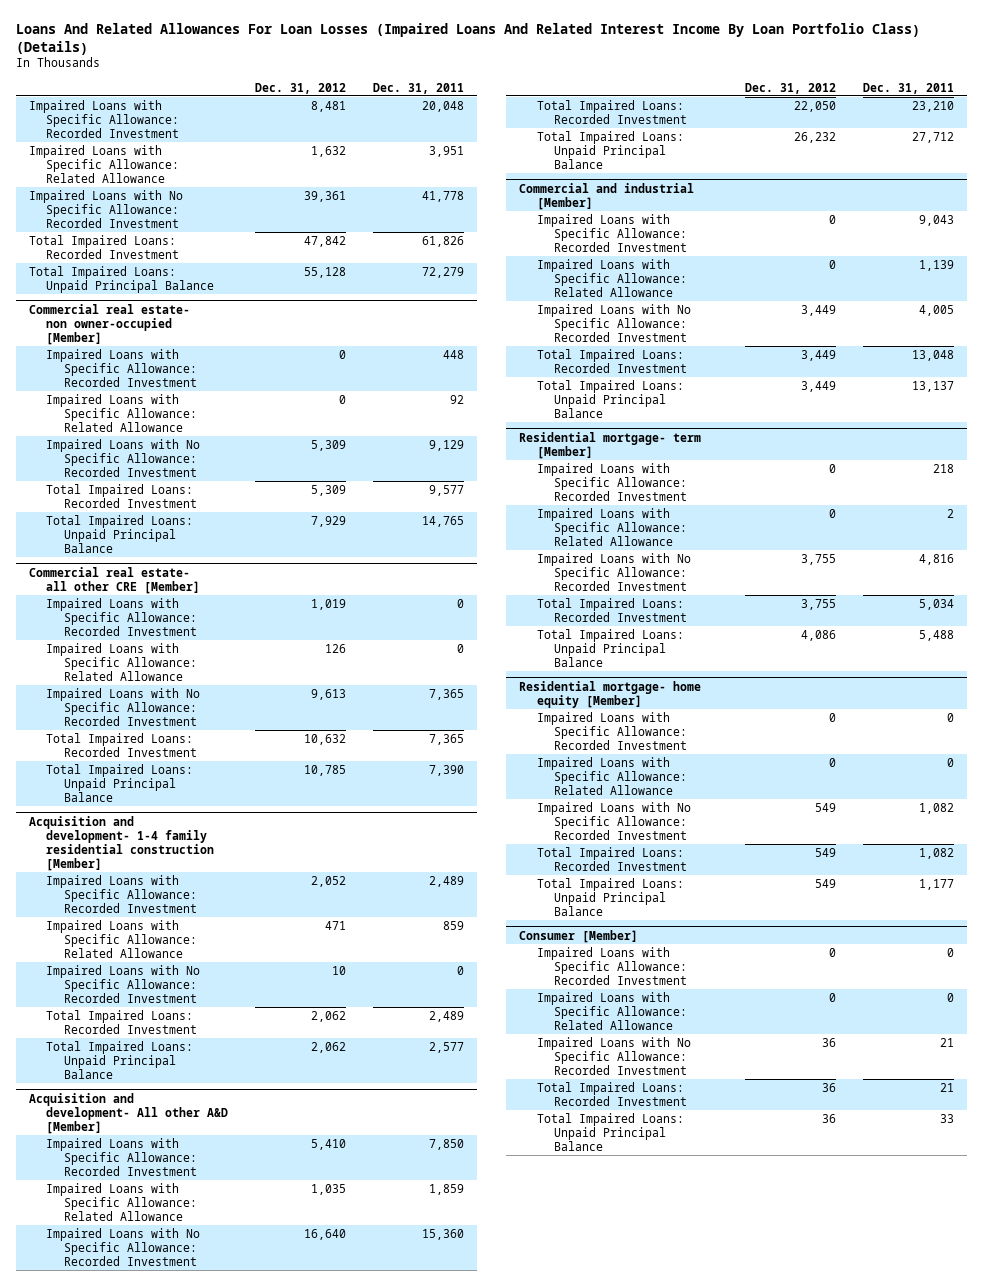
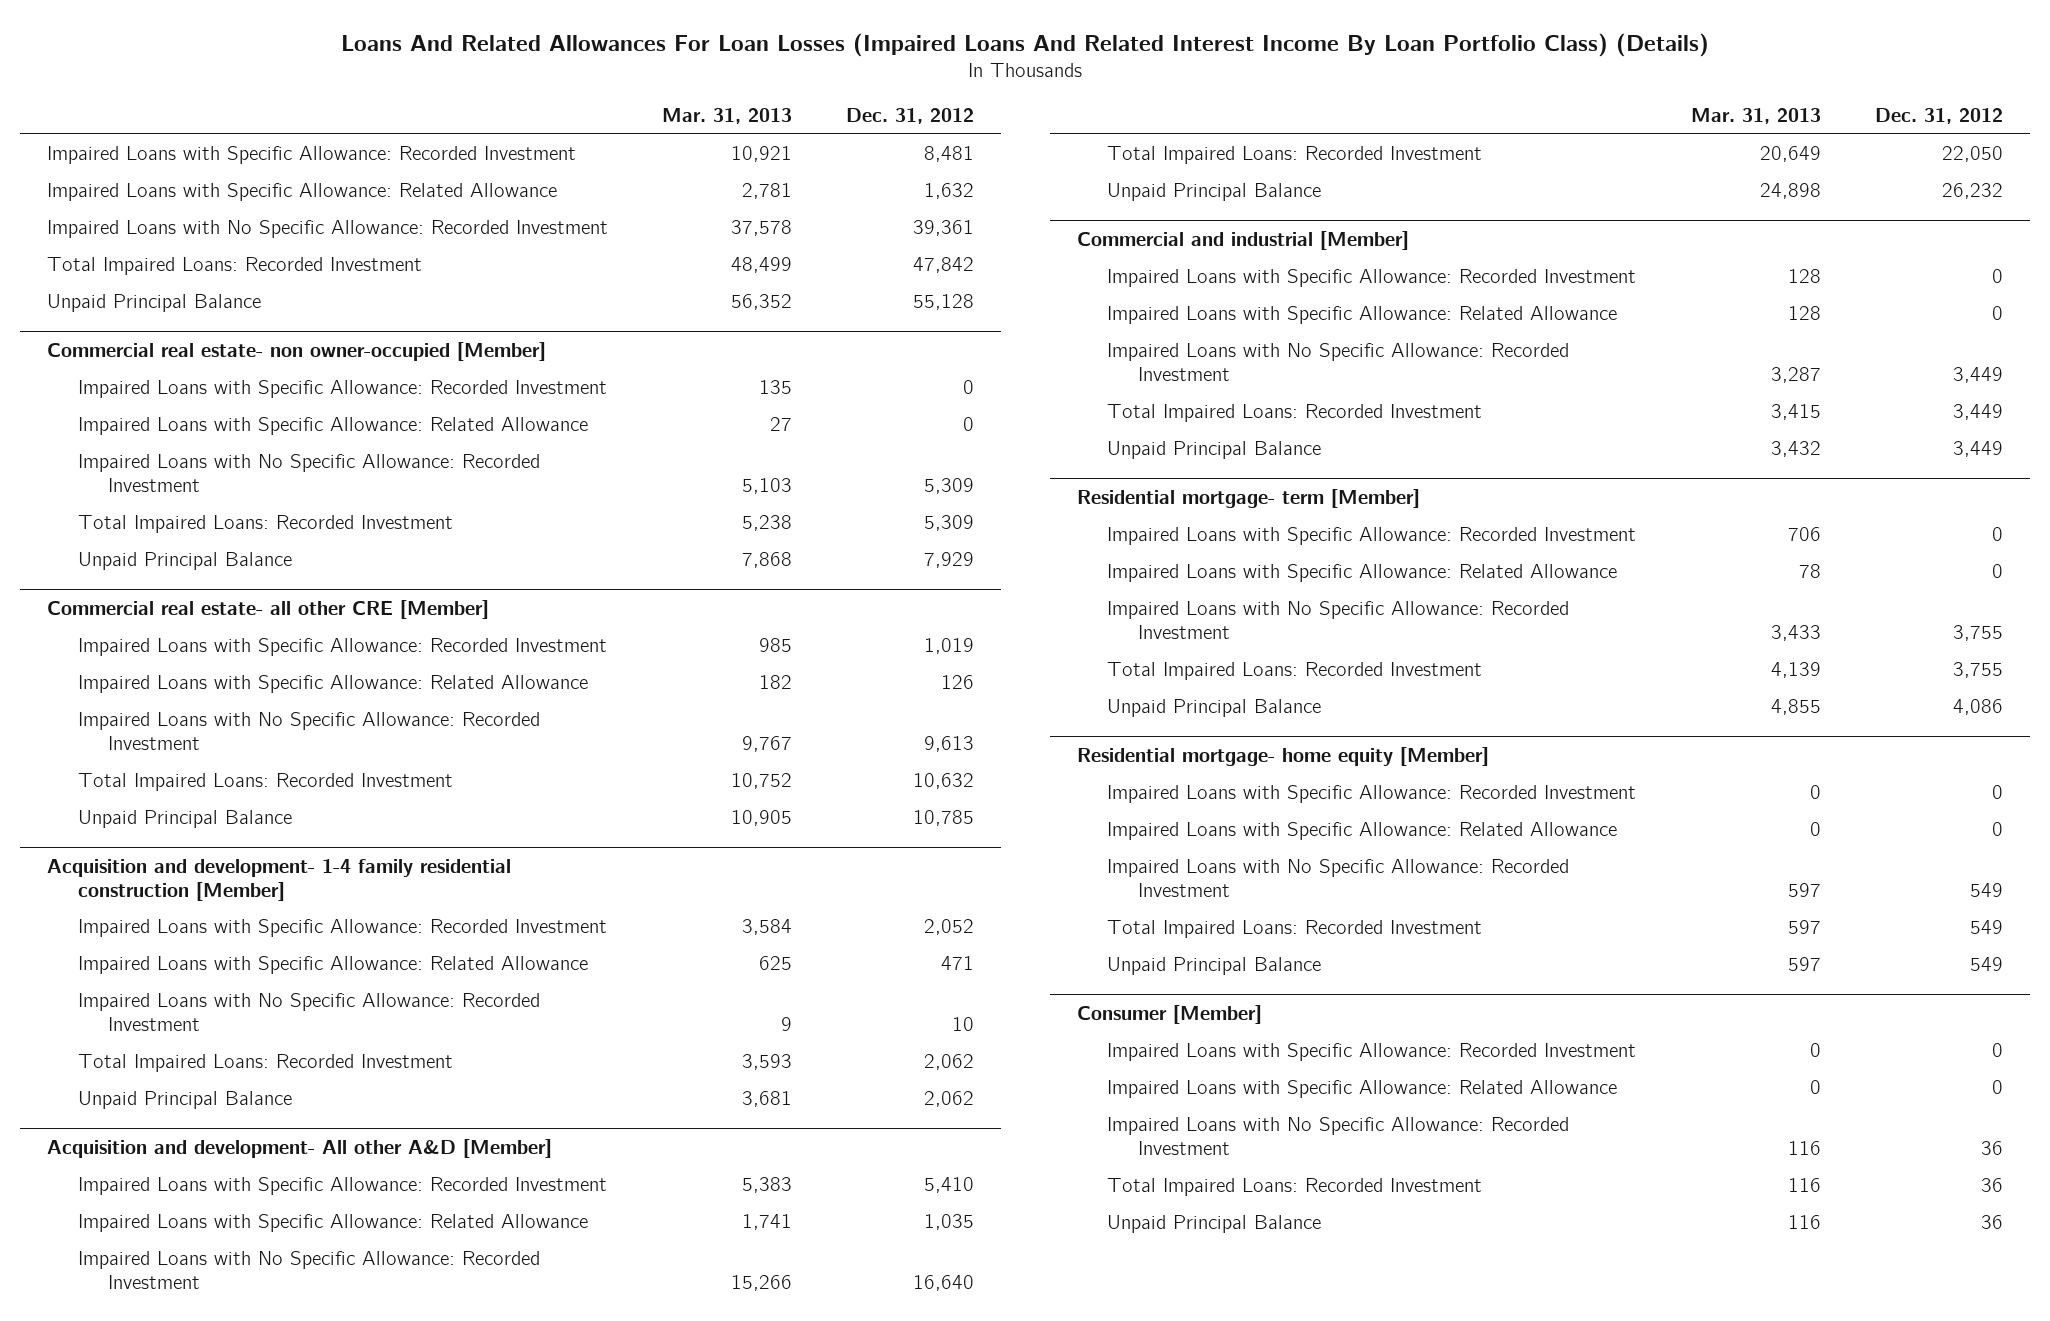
[372,82,464,94] Dec. 31, 2011 -> none
none -> [662,108,793,125] Mar. 31, 2013
[28,265,215,293] Total Impaired Loans: Unpaid Principal Balance -> [47,294,262,313] Unpaid Principal Balance
[46,514,194,553] Total Impaired Loans: Unpaid Principal Balance -> [77,552,292,571] Unpaid Principal Balance
[46,763,194,802] Total Impaired Loans: Unpaid Principal Balance -> [77,810,292,829] Unpaid Principal Balance
[46,1040,194,1079] Total Impaired Loans: Unpaid Principal Balance -> [77,1091,292,1110] Unpaid Principal Balance
[536,130,684,169] Total Impaired Loans: Unpaid Principal Balance -> [1107,183,1322,202] Unpaid Principal Balance
[536,379,684,418] Total Impaired Loans: Unpaid Principal Balance -> [1107,441,1322,460] Unpaid Principal Balance
[536,628,684,667] Total Impaired Loans: Unpaid Principal Balance -> [1107,699,1322,718] Unpaid Principal Balance
[536,877,684,916] Total Impaired Loans: Unpaid Principal Balance -> [1107,957,1322,976] Unpaid Principal Balance
[536,1112,684,1151] Total Impaired Loans: Unpaid Principal Balance -> [1107,1215,1322,1234] Unpaid Principal Balance

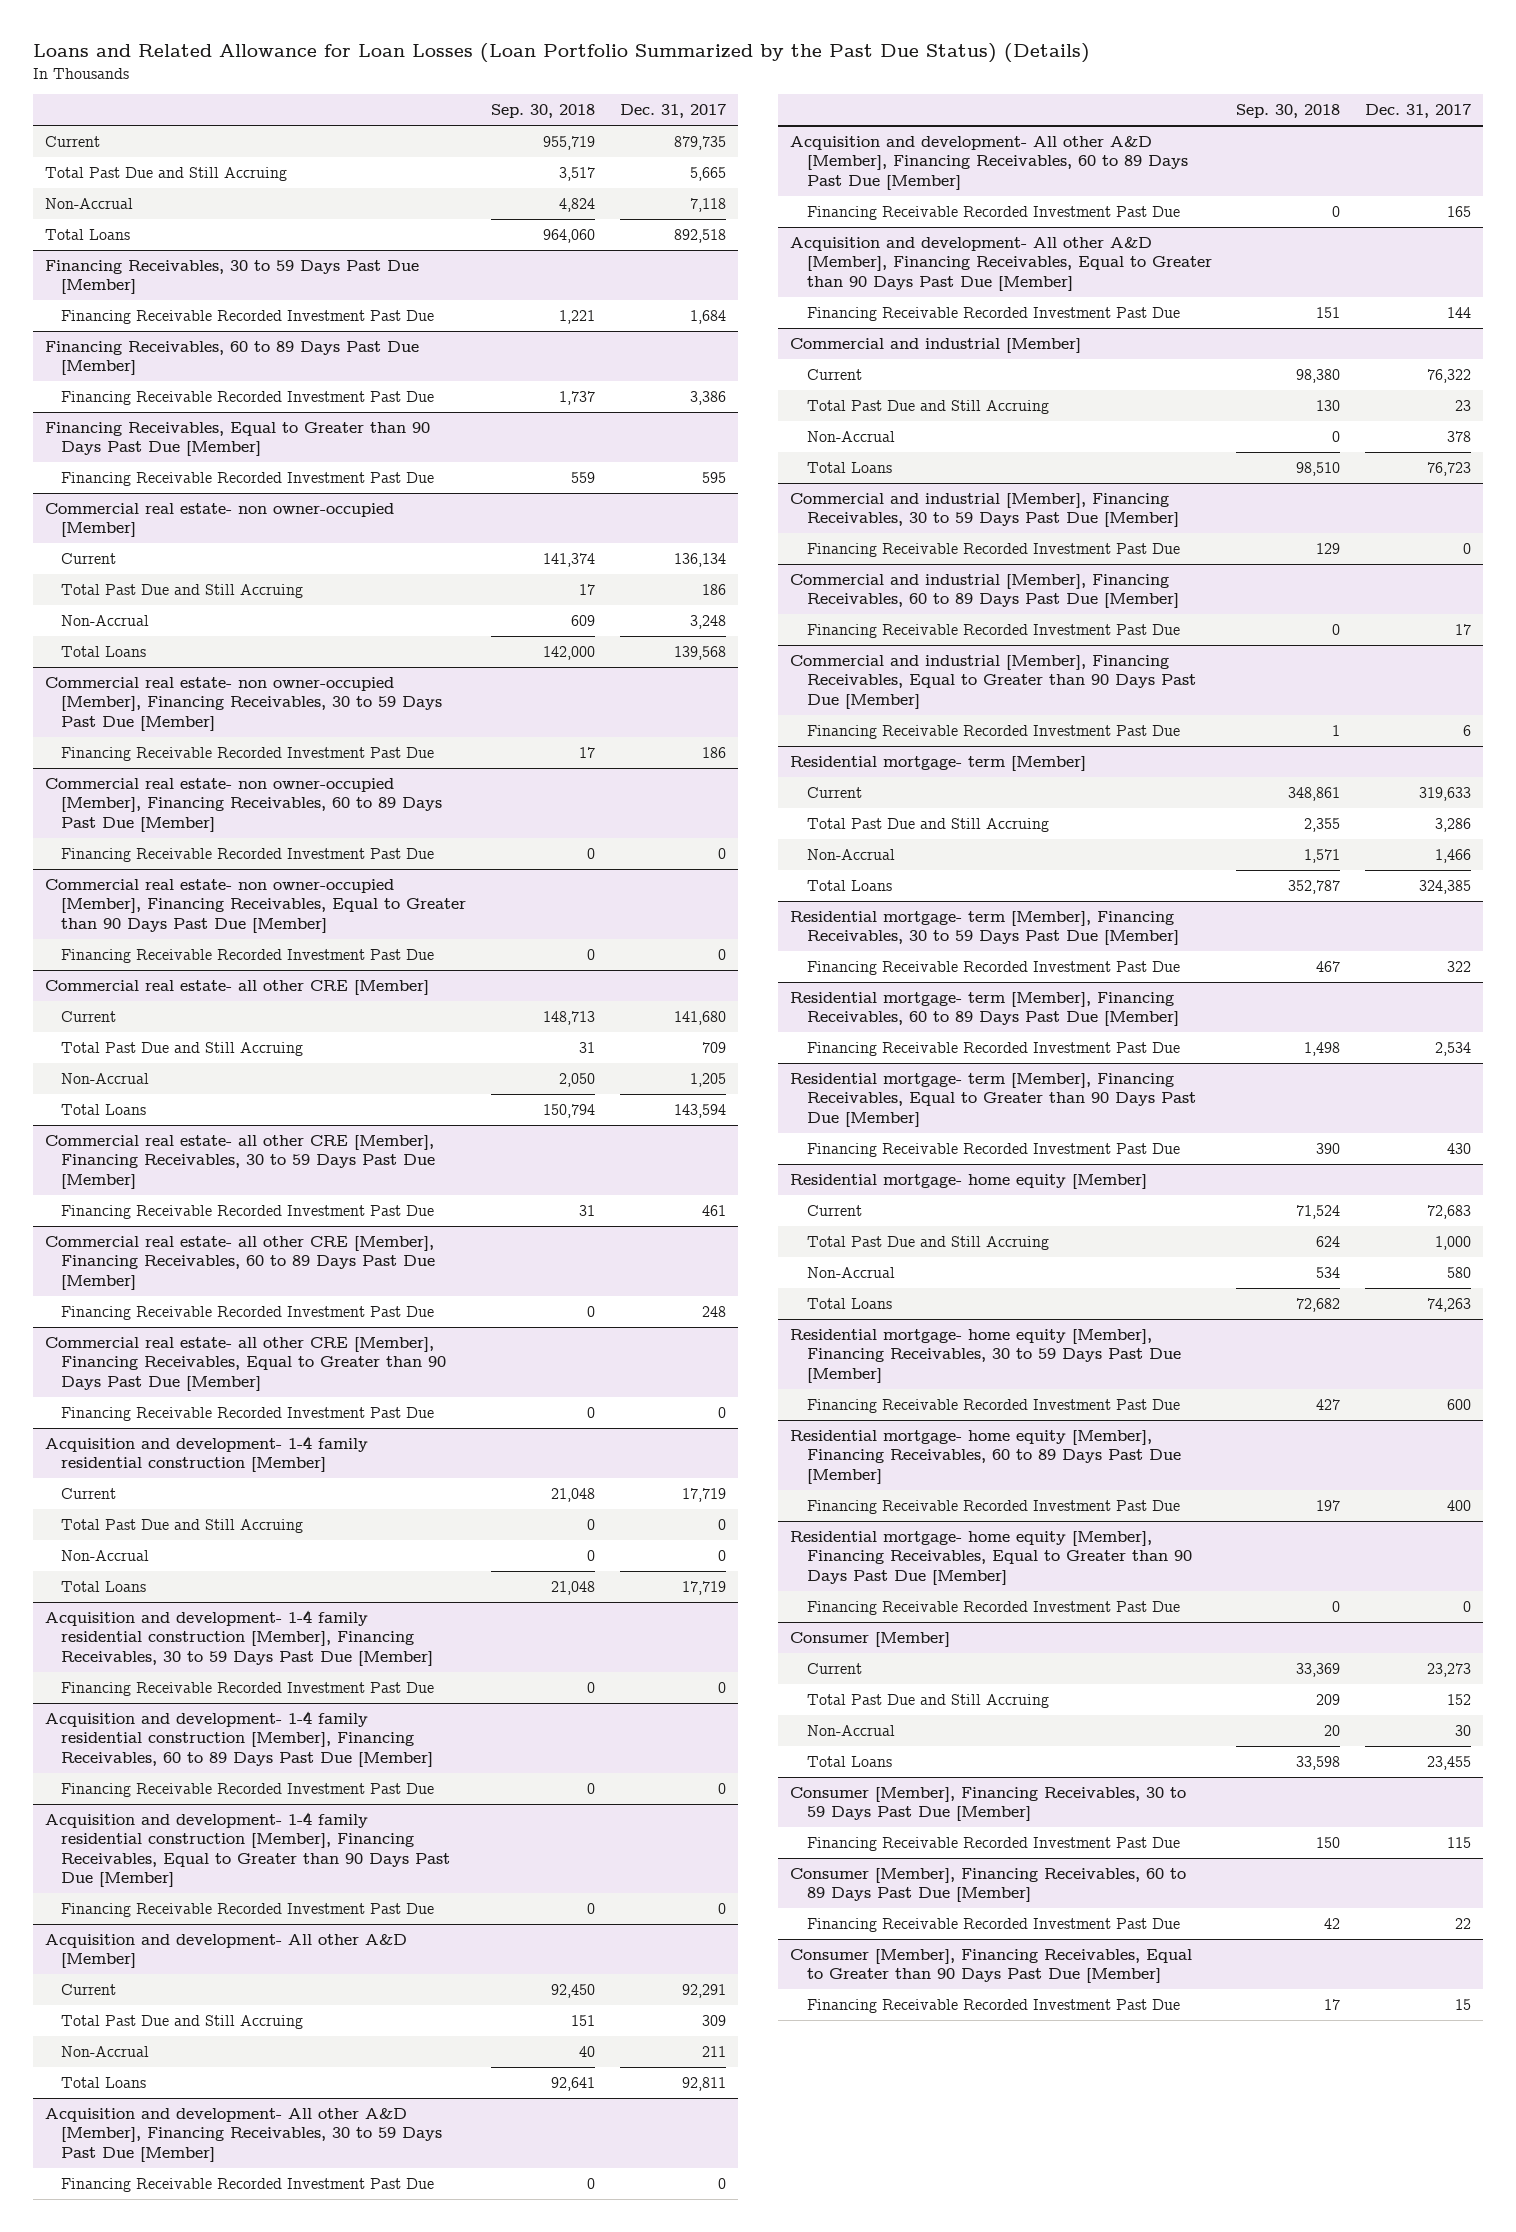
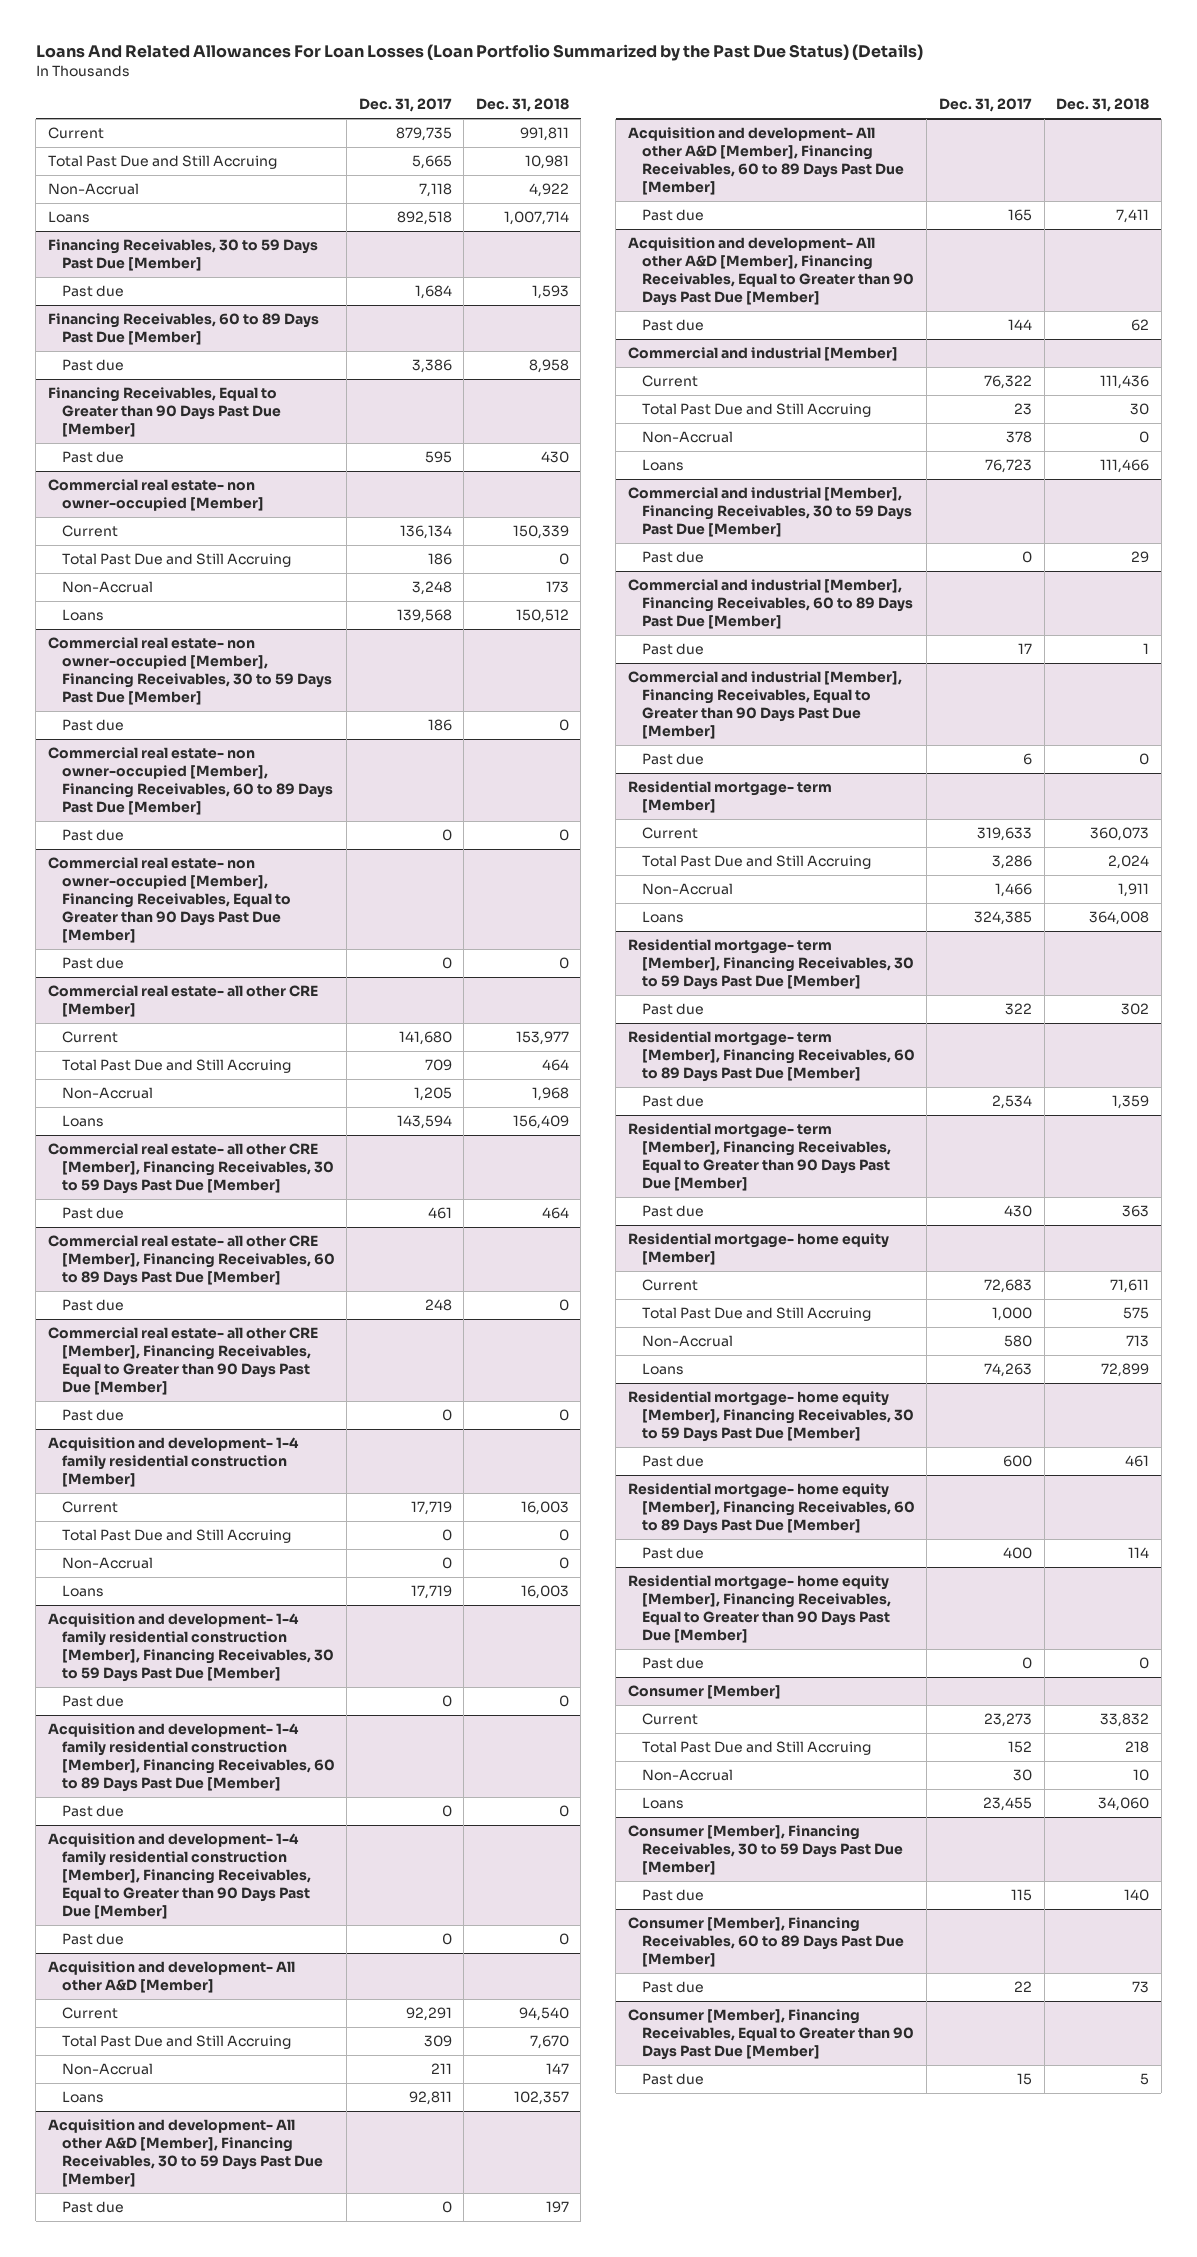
[32,43,1090,64] Loans and Related Allowance for Loan Losses (Loan Portfolio Summarized by the Past Due Status) (Details) -> [35,44,923,62] Loans And Related Allowances For Loan Losses (Loan Portfolio Summarized by the Past Due Status) (Details)
[491,104,596,119] Sep. 30, 2018 -> none
none -> [475,98,569,113] Dec. 31, 2018
[44,228,130,240] Total Loans -> [47,211,90,224] Loans
[61,309,435,324] Financing Receivable Recorded Investment Past Due -> [61,285,124,298] Past due
[61,390,435,405] Financing Receivable Recorded Investment Past Due -> [61,359,124,372] Past due
[61,471,435,486] Financing Receivable Recorded Investment Past Due -> [61,451,124,464] Past due
[61,645,147,657] Total Loans -> [61,609,104,622] Loans
[61,746,435,761] Financing Receivable Recorded Investment Past Due -> [61,719,124,732] Past due
[61,847,435,862] Financing Receivable Recorded Investment Past Due -> [61,829,124,842] Past due
[61,948,435,963] Financing Receivable Recorded Investment Past Due -> [61,957,124,970] Past due
[61,1103,147,1115] Total Loans -> [61,1115,104,1128] Loans
[61,1204,435,1219] Financing Receivable Recorded Investment Past Due -> [61,1207,124,1220] Past due
[61,1305,435,1320] Financing Receivable Recorded Investment Past Due -> [61,1299,124,1312] Past due
[61,1406,435,1421] Financing Receivable Recorded Investment Past Due -> [61,1409,124,1422] Past due
[61,1580,147,1592] Total Loans -> [61,1585,104,1598] Loans
[61,1681,435,1696] Financing Receivable Recorded Investment Past Due -> [61,1695,124,1708] Past due
[61,1782,435,1797] Financing Receivable Recorded Investment Past Due -> [61,1805,124,1818] Past due
[61,1902,435,1917] Financing Receivable Recorded Investment Past Due -> [61,1933,124,1946] Past due
[61,2076,147,2088] Total Loans -> [61,2091,104,2104] Loans
[61,2177,435,2192] Financing Receivable Recorded Investment Past Due -> [61,2201,124,2214] Past due
[806,205,1180,220] Financing Receivable Recorded Investment Past Due -> [641,209,704,222] Past due
[806,306,1180,321] Financing Receivable Recorded Investment Past Due -> [641,319,704,332] Past due
[806,461,892,473] Total Loans -> [641,459,684,472] Loans
[806,542,1180,557] Financing Receivable Recorded Investment Past Due -> [641,551,704,564] Past due
[806,623,1180,638] Financing Receivable Recorded Investment Past Due -> [641,643,704,656] Past due
[806,724,1180,739] Financing Receivable Recorded Investment Past Due -> [641,753,704,766] Past due
[806,879,892,891] Total Loans -> [641,911,684,924] Loans
[806,960,1180,975] Financing Receivable Recorded Investment Past Due -> [641,1003,704,1016] Past due
[806,1041,1180,1056] Financing Receivable Recorded Investment Past Due -> [641,1095,704,1108] Past due
[806,1142,1180,1157] Financing Receivable Recorded Investment Past Due -> [641,1205,704,1218] Past due
[806,1297,892,1309] Total Loans -> [641,1363,684,1376] Loans
[806,1398,1180,1413] Financing Receivable Recorded Investment Past Due -> [641,1455,704,1468] Past due
[806,1499,1180,1514] Financing Receivable Recorded Investment Past Due -> [641,1547,704,1560] Past due
[806,1600,1180,1615] Financing Receivable Recorded Investment Past Due -> [641,1657,704,1670] Past due
[806,1755,892,1767] Total Loans -> [641,1797,684,1810] Loans
[806,1836,1180,1851] Financing Receivable Recorded Investment Past Due -> [641,1889,704,1902] Past due
[806,1917,1180,1932] Financing Receivable Recorded Investment Past Due -> [641,1981,704,1994] Past due
[806,1998,1180,2013] Financing Receivable Recorded Investment Past Due -> [641,2073,704,2086] Past due

